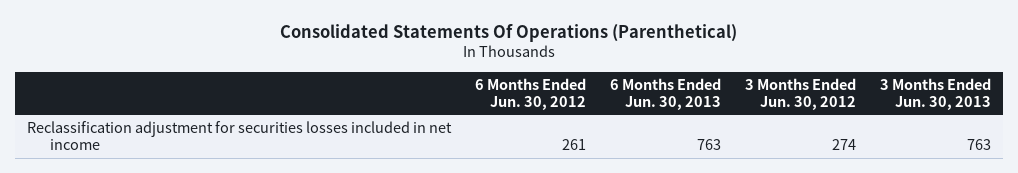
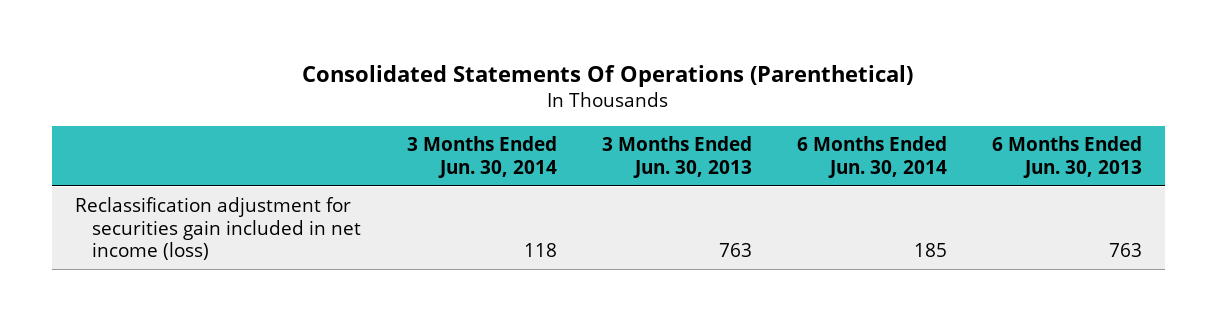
[474,77,586,110] 6 Months Ended Jun. 30, 2012 -> none
[744,77,856,110] 3 Months Ended Jun. 30, 2012 -> none
none -> [406,136,557,178] 3 Months Ended Jun. 30, 2014
none -> [796,136,947,178] 6 Months Ended Jun. 30, 2014
[27,120,453,151] Reclassification adjustment for securities losses included in net income -> [74,197,362,261] Reclassification adjustment for securities gain included in net income (loss)

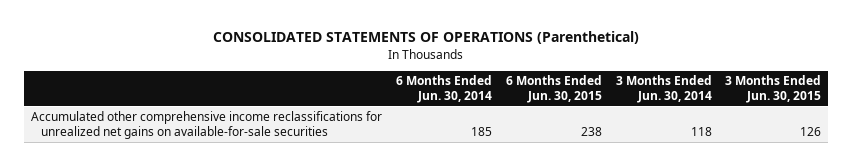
[302,64,914,87] Consolidated Statements Of Operations (Parenthetical) -> [213,31,640,45] CONSOLIDATED STATEMENTS OF OPERATIONS (Parenthetical)
[601,136,752,178] 3 Months Ended Jun. 30, 2013 -> none
[991,136,1142,178] 6 Months Ended Jun. 30, 2013 -> none
none -> [505,75,602,104] 6 Months Ended Jun. 30, 2015
none -> [725,75,822,104] 3 Months Ended Jun. 30, 2015
[74,197,362,261] Reclassification adjustment for securities gain included in net income (loss) -> [30,111,382,140] Accumulated other comprehensive income reclassifications for unrealized net gains on available-for-sale securities

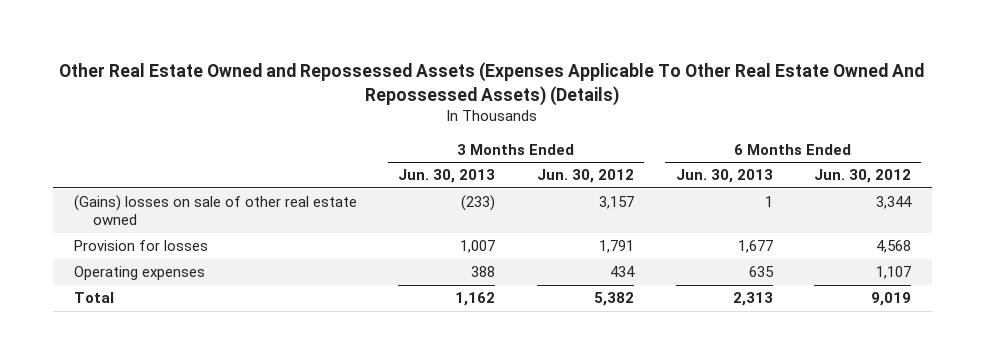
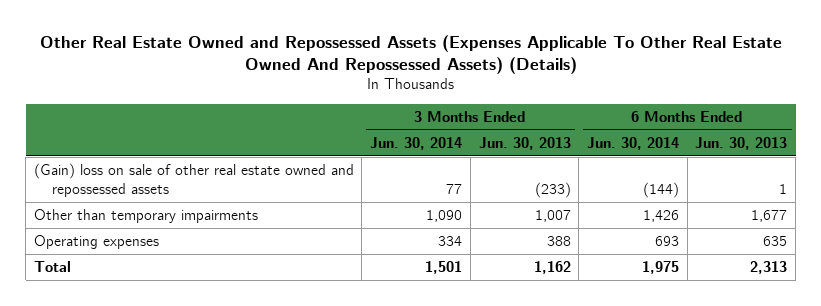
[536,169,634,184] Jun. 30, 2012 -> none
[814,169,912,184] Jun. 30, 2012 -> none
none -> [370,136,463,150] Jun. 30, 2014
none -> [586,136,679,150] Jun. 30, 2014
[73,195,357,226] (Gains) losses on sale of other real estate owned -> [33,162,354,197] (Gain) loss on sale of other real estate owned and repossessed assets
[73,240,208,252] Provision for losses -> [33,208,258,223] Other than temporary impairments

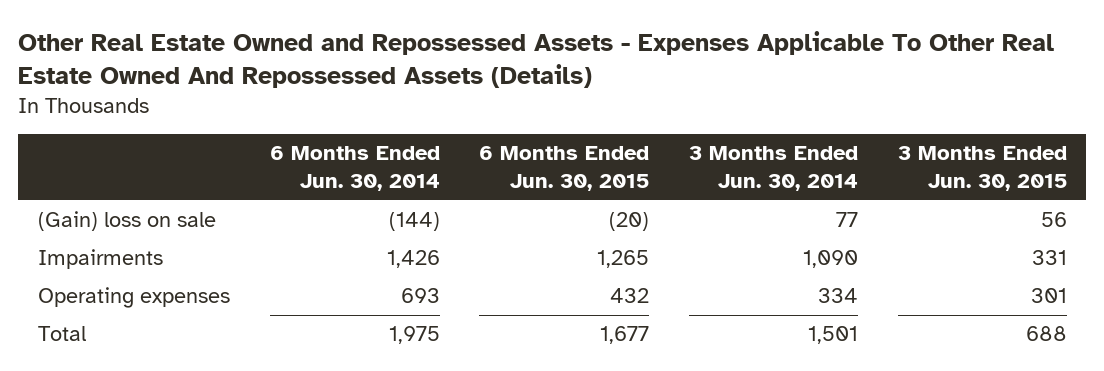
[39,34,782,75] Other Real Estate Owned and Repossessed Assets (Expenses Applicable To Other Real Estate Owned And Repossessed Assets) (Details) -> [18,31,1055,89] Other Real Estate Owned and Repossessed Assets - Expenses Applicable To Other Real Estate Owned And Repossessed Assets (Details)
[478,136,571,150] Jun. 30, 2013 -> none
[695,136,788,150] Jun. 30, 2013 -> none
none -> [479,146,650,192] 6 Months Ended Jun. 30, 2015
none -> [897,146,1067,192] 3 Months Ended Jun. 30, 2015
[33,162,354,197] (Gain) loss on sale of other real estate owned and repossessed assets -> [37,211,216,232] (Gain) loss on sale
[33,208,258,223] Other than temporary impairments -> [37,249,163,270] Impairments

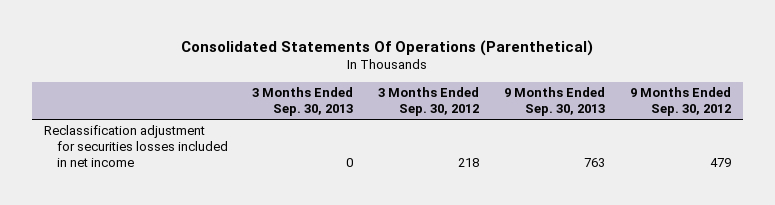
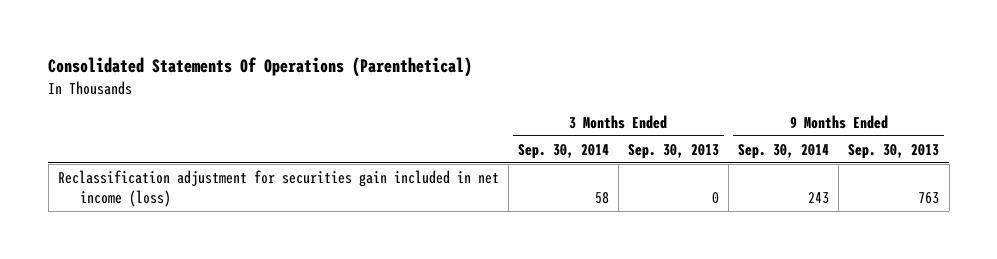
[378,87,480,116] 3 Months Ended Sep. 30, 2012 -> none
[629,87,731,116] 9 Months Ended Sep. 30, 2012 -> none
none -> [517,143,609,159] Sep. 30, 2014
none -> [738,143,830,159] Sep. 30, 2014
[44,125,228,167] Reclassification adjustment for securities losses included in net income -> [57,169,499,208] Reclassification adjustment for securities gain included in net income (loss)

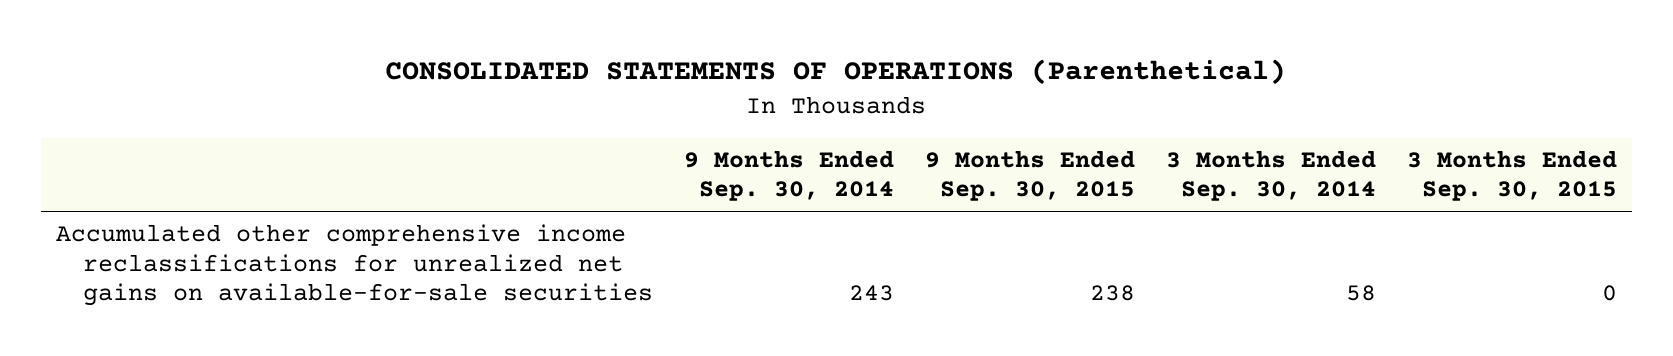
[48,57,473,78] Consolidated Statements Of Operations (Parenthetical) -> [385,59,1287,86] CONSOLIDATED STATEMENTS OF OPERATIONS (Parenthetical)
[628,143,720,159] Sep. 30, 2013 -> none
[848,143,940,159] Sep. 30, 2013 -> none
none -> [924,149,1135,202] 9 Months Ended Sep. 30, 2015
none -> [1406,149,1617,202] 3 Months Ended Sep. 30, 2015
[57,169,499,208] Reclassification adjustment for securities gain included in net income (loss) -> [56,224,653,307] Accumulated other comprehensive income reclassifications for unrealized net gains on available-for-sale securities

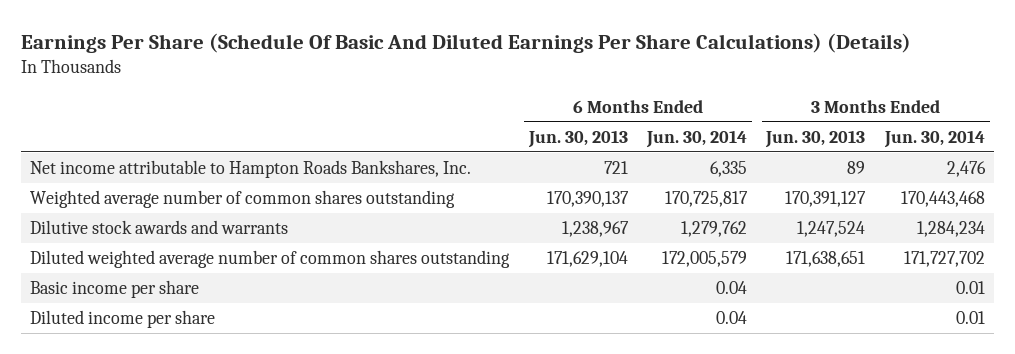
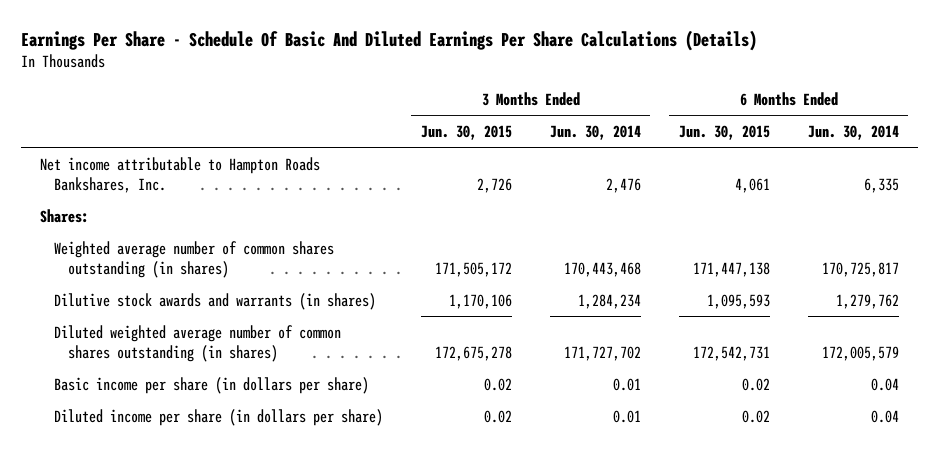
[20,32,911,53] Earnings Per Share (Schedule Of Basic And Diluted Earnings Per Share Calculations) (Details) -> [20,29,757,51] Earnings Per Share - Schedule Of Basic And Diluted Earnings Per Share Calculations (Details)
[527,129,628,148] Jun. 30, 2013 -> none
[765,129,866,148] Jun. 30, 2013 -> none
none -> [420,124,512,140] Jun. 30, 2015
none -> [678,124,770,140] Jun. 30, 2015
none -> [39,208,89,223] Shares:
[30,190,456,209] Weighted average number of common shares outstanding -> [53,240,334,278] Weighted average number of common shares outstanding (in shares)
[30,220,289,235] Dilutive stock awards and warrants -> [53,292,376,310] Dilutive stock awards and warrants (in shares)
[30,250,511,269] Diluted weighted average number of common shares outstanding -> [53,324,341,362] Diluted weighted average number of common shares outstanding (in shares)
[30,280,200,299] Basic income per share -> [53,376,369,394] Basic income per share (in dollars per share)
[30,310,216,329] Diluted income per share -> [53,408,383,426] Diluted income per share (in dollars per share)

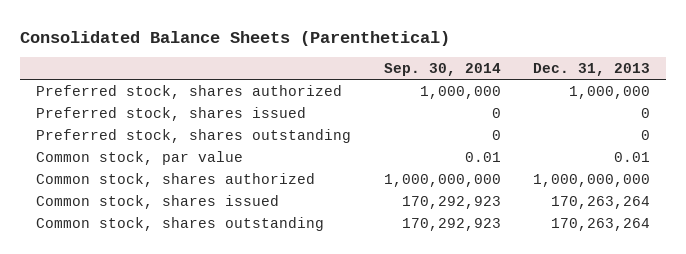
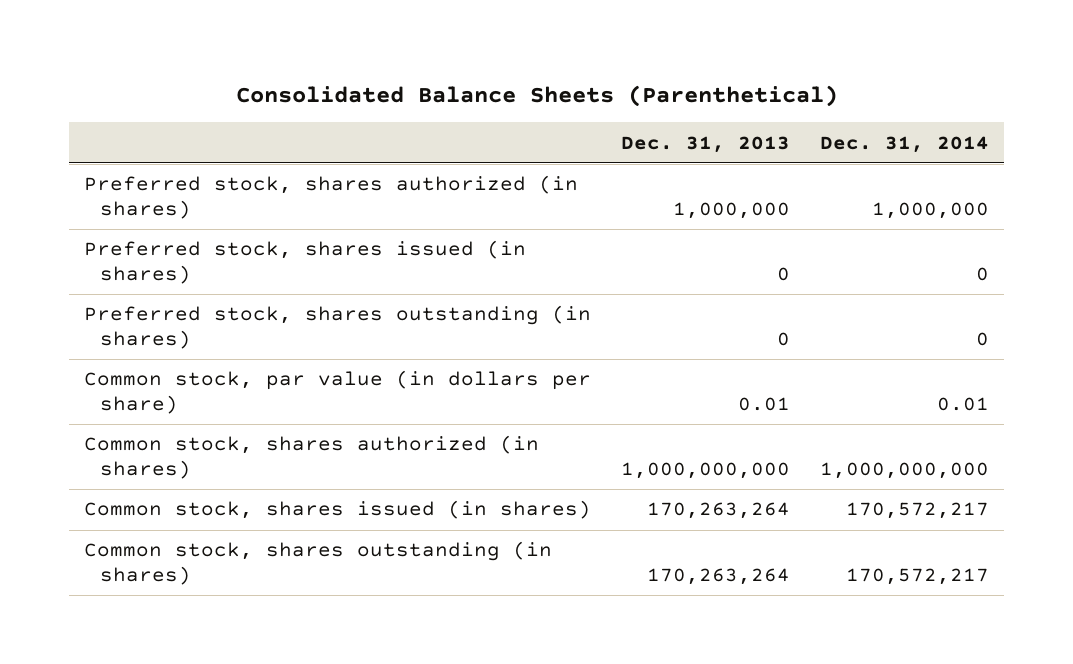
[383,63,501,77] Sep. 30, 2014 -> none
none -> [820,135,990,153] Dec. 31, 2014
[36,84,343,99] Preferred stock, shares authorized -> [84,175,579,219] Preferred stock, shares authorized (in shares)
[36,106,307,121] Preferred stock, shares issued -> [84,240,527,284] Preferred stock, shares issued (in shares)
[36,128,352,143] Preferred stock, shares outstanding -> [84,305,592,349] Preferred stock, shares outstanding (in shares)
[36,150,244,165] Common stock, par value -> [84,370,592,414] Common stock, par value (in dollars per share)
[36,172,316,187] Common stock, shares authorized -> [84,435,540,479] Common stock, shares authorized (in shares)
[36,194,280,209] Common stock, shares issued -> [84,500,592,520] Common stock, shares issued (in shares)
[36,216,325,231] Common stock, shares outstanding -> [84,541,553,585] Common stock, shares outstanding (in shares)

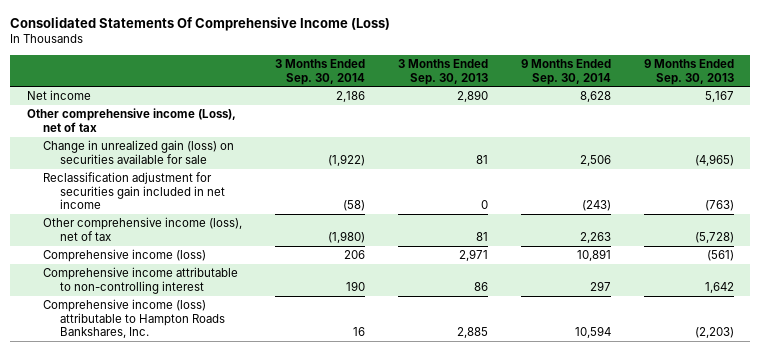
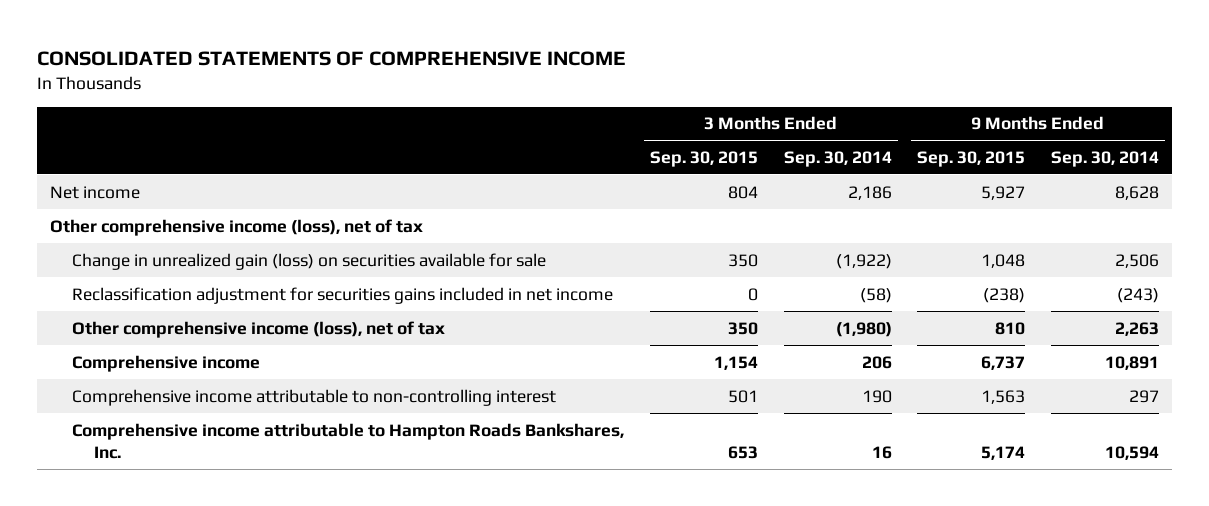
[10,16,391,31] Consolidated Statements Of Comprehensive Income (Loss) -> [37,50,627,66] CONSOLIDATED STATEMENTS OF COMPREHENSIVE INCOME
[398,59,489,85] 3 Months Ended Sep. 30, 2013 -> none
[644,59,735,85] 9 Months Ended Sep. 30, 2013 -> none
none -> [649,150,758,167] Sep. 30, 2015
none -> [917,150,1026,167] Sep. 30, 2015
[26,108,236,132] Other comprehensive income (Loss), net of tax -> [50,218,424,236] Other comprehensive income (loss), net of tax
[43,172,226,210] Reclassification adjustment for securities gain included in net income -> [72,286,614,304] Reclassification adjustment for securities gains included in net income
[43,249,207,263] Comprehensive income (loss) -> [72,354,261,372] Comprehensive income
[43,299,226,339] Comprehensive income (loss) attributable to Hampton Roads Bankshares, Inc. -> [72,422,625,459] Comprehensive income attributable to Hampton Roads Bankshares, Inc.

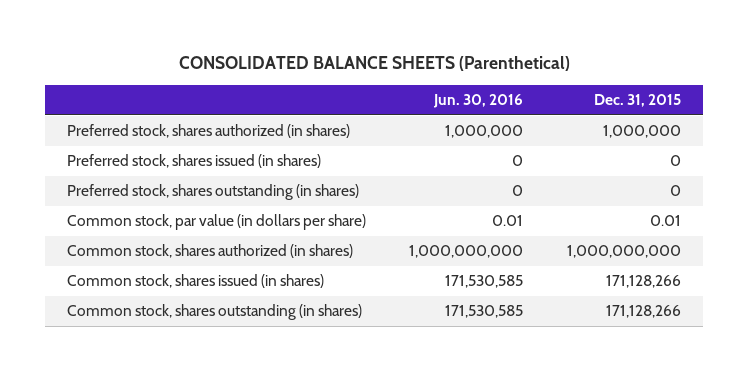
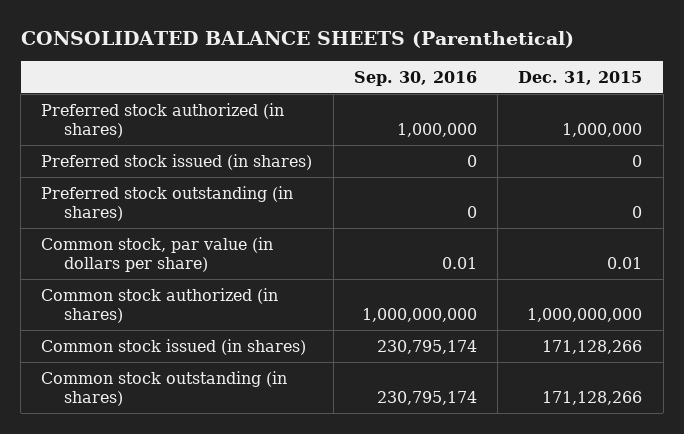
[433,93,524,108] Jun. 30, 2016 -> none
none -> [353,70,477,86] Sep. 30, 2016
[67,124,351,139] Preferred stock, shares authorized (in shares) -> [41,102,285,139] Preferred stock authorized (in shares)
[67,154,322,169] Preferred stock, shares issued (in shares) -> [41,153,313,170] Preferred stock issued (in shares)
[67,184,360,201] Preferred stock, shares outstanding (in shares) -> [41,185,294,222] Preferred stock outstanding (in shares)
[67,244,354,259] Common stock, shares authorized (in shares) -> [41,287,279,324] Common stock authorized (in shares)
[67,274,325,289] Common stock, shares issued (in shares) -> [41,338,307,355] Common stock issued (in shares)
[67,304,363,321] Common stock, shares outstanding (in shares) -> [41,370,288,407] Common stock outstanding (in shares)

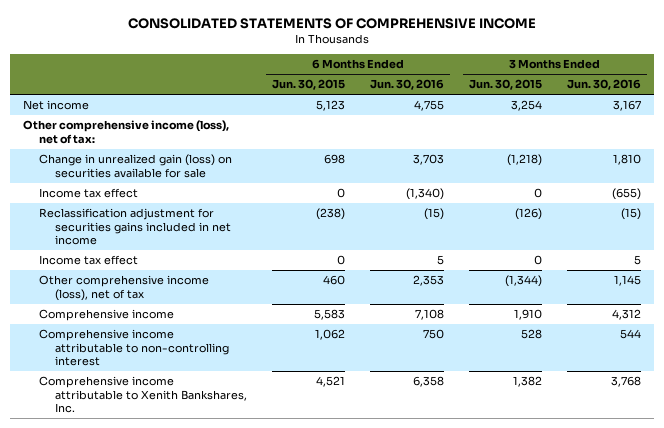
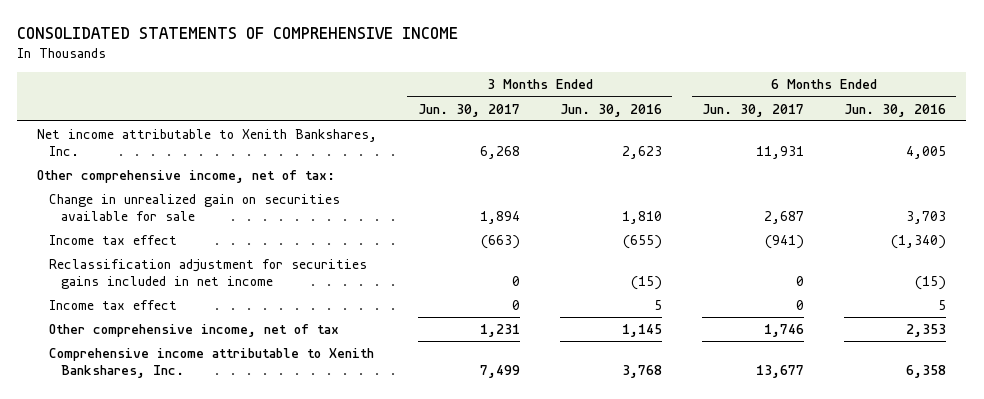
[272,79,346,91] Jun. 30, 2015 -> none
[469,79,543,91] Jun. 30, 2015 -> none
none -> [417,103,520,117] Jun. 30, 2017
none -> [702,103,805,117] Jun. 30, 2017
[22,100,89,111] Net income -> none
none -> [37,129,378,157] Net income attributable to Xenith Bankshares, Inc.
[22,120,229,144] Other comprehensive income (loss), net of tax: -> [37,170,336,184] Other comprehensive income, net of tax:
[38,154,232,178] Change in unrealized gain (loss) on securities available for sale -> [49,194,341,222] Change in unrealized gain on securities available for sale
[38,309,174,322] Comprehensive income -> none
[38,329,229,367] Comprehensive income attributable to non-controlling interest -> none
[38,275,209,301] Other comprehensive income (loss), net of tax -> [49,324,340,338] Other comprehensive income, net of tax

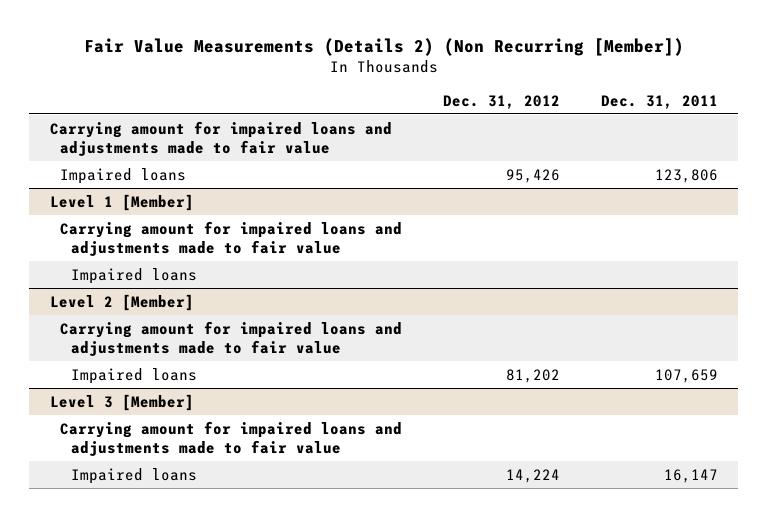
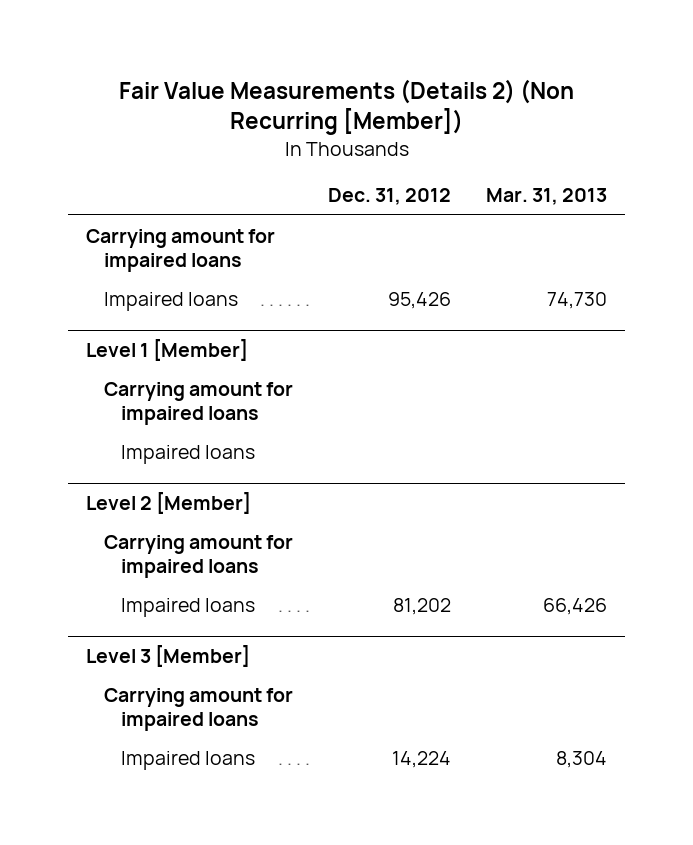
[600,94,718,109] Dec. 31, 2011 -> none
none -> [486,188,608,206] Mar. 31, 2013
[49,120,392,156] Carrying amount for impaired loans and adjustments made to fair value -> [86,228,276,272] Carrying amount for impaired loans
[60,220,403,256] Carrying amount for impaired loans and adjustments made to fair value -> [103,381,293,425] Carrying amount for impaired loans
[60,320,403,356] Carrying amount for impaired loans and adjustments made to fair value -> [103,534,293,578] Carrying amount for impaired loans
[60,420,403,456] Carrying amount for impaired loans and adjustments made to fair value -> [103,687,293,731] Carrying amount for impaired loans

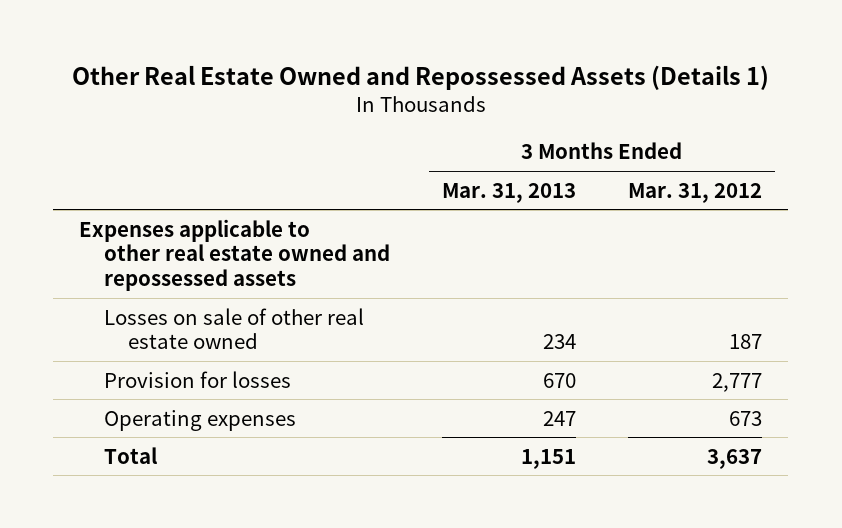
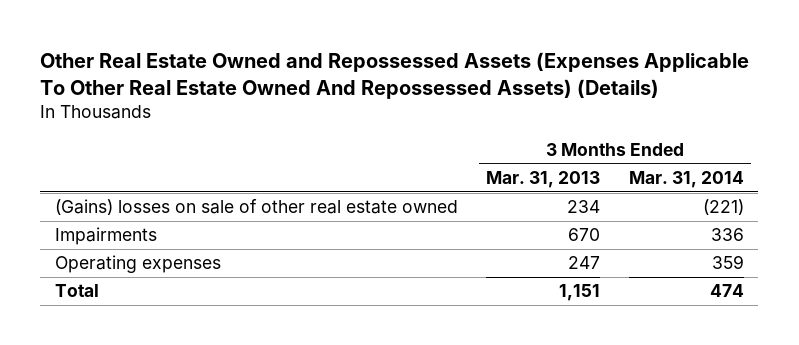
[71,64,769,90] Other Real Estate Owned and Repossessed Assets (Details 1) -> [40,51,750,99] Other Real Estate Owned and Repossessed Assets (Expenses Applicable To Other Real Estate Owned And Repossessed Assets) (Details)
[628,182,763,203] Mar. 31, 2012 -> none
none -> [628,170,744,188] Mar. 31, 2014
[79,218,390,292] Expenses applicable to other real estate owned and repossessed assets -> none
[103,370,291,388] Provision for losses -> none
[103,307,364,350] Losses on sale of other real estate owned -> [54,199,458,216] (Gains) losses on sale of other real estate owned
none -> [54,227,157,246] Impairments

